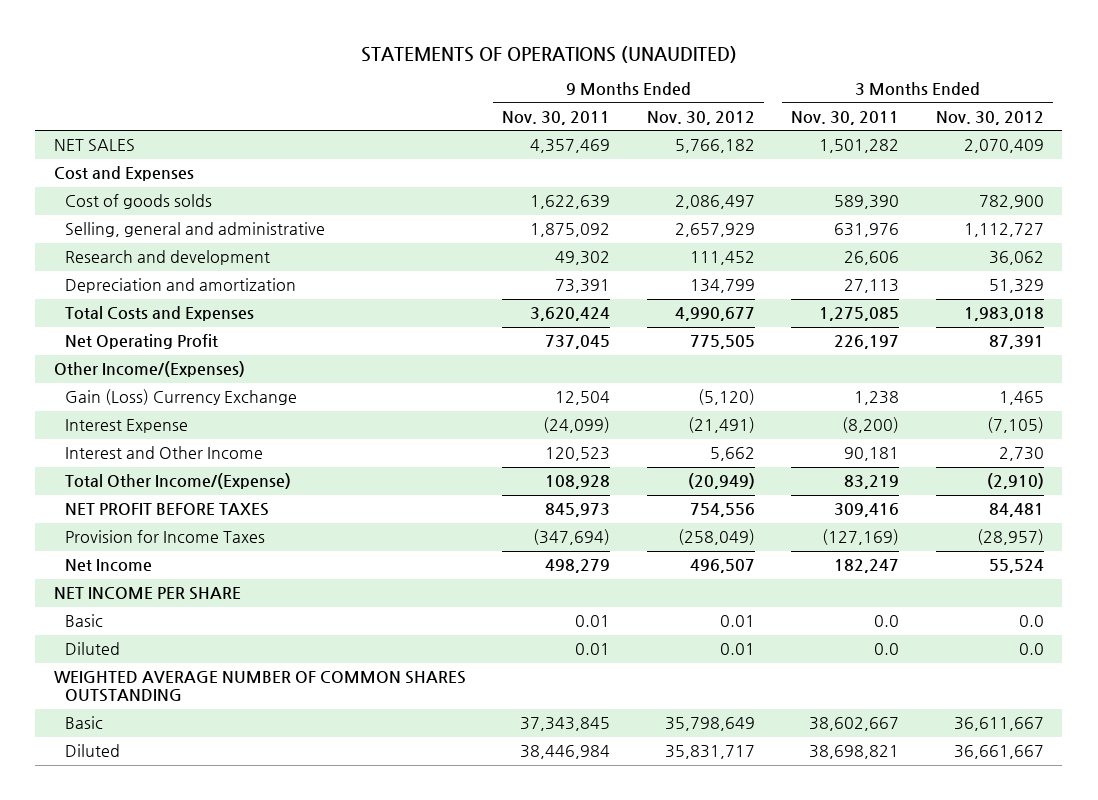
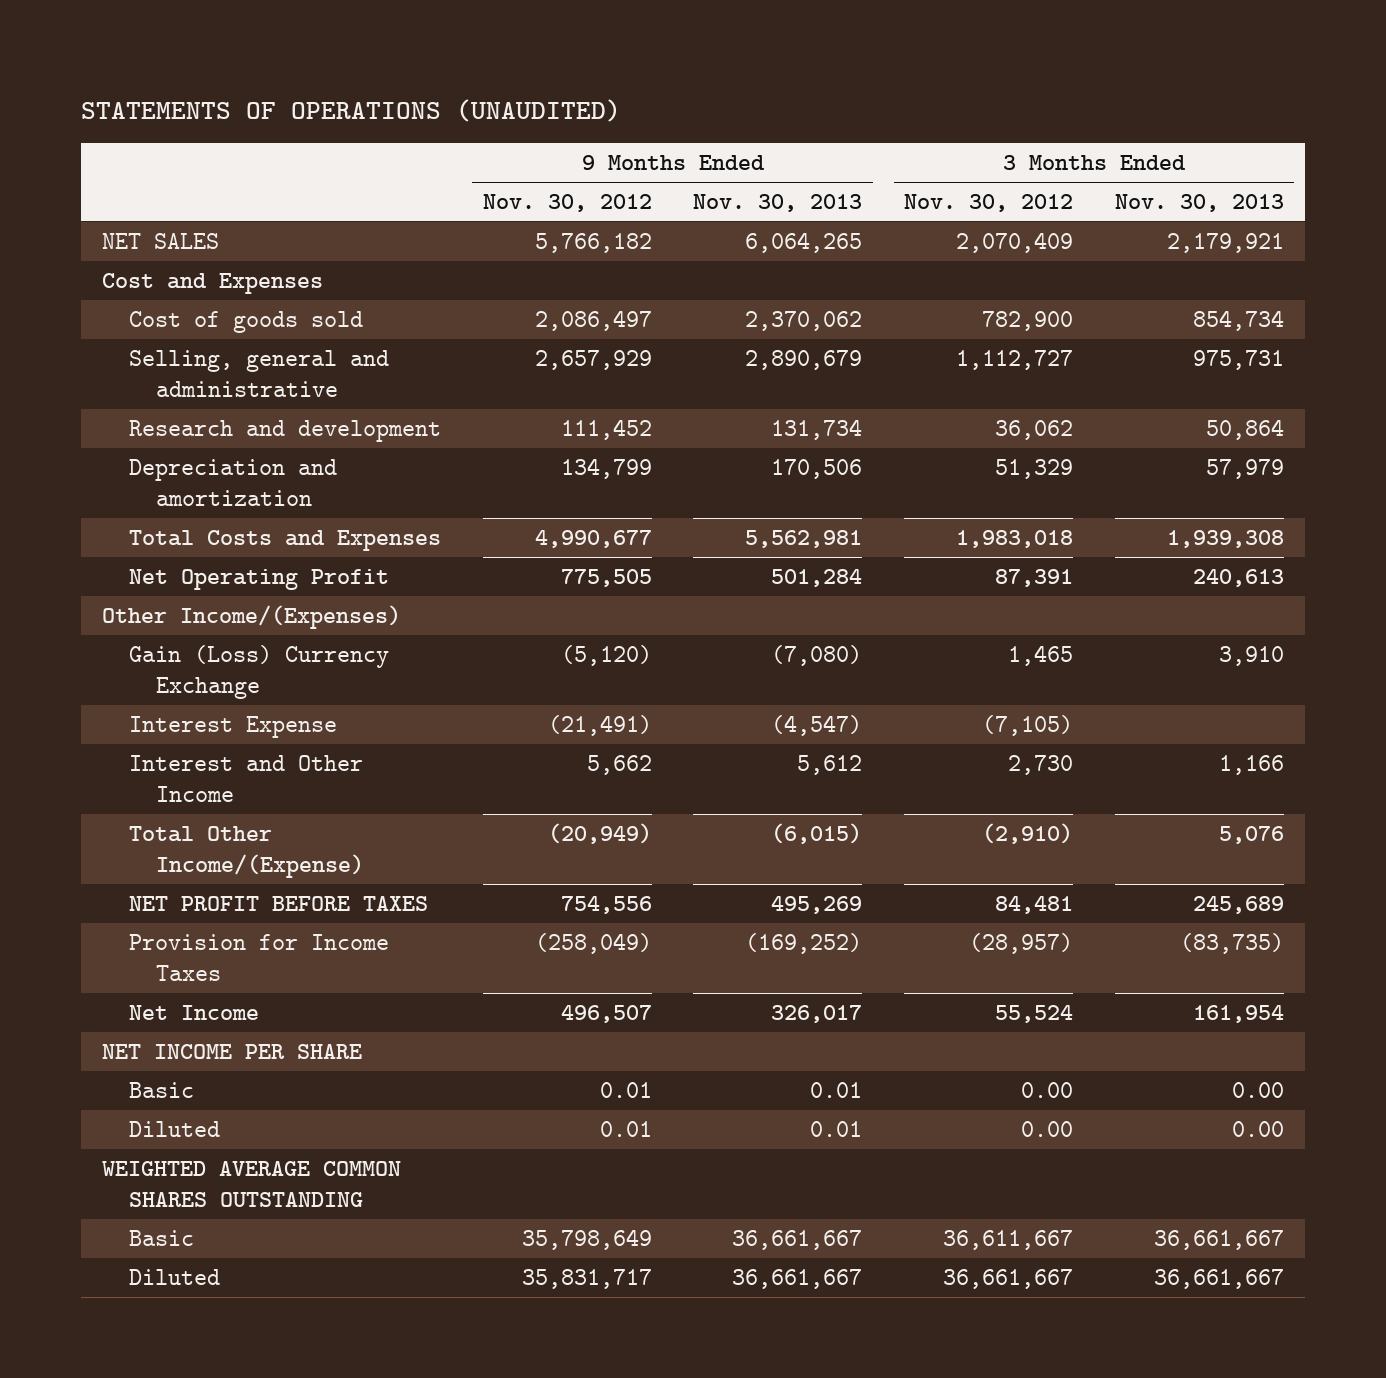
[502,111,611,126] Nov. 30, 2011 -> none
[791,111,900,126] Nov. 30, 2011 -> none
none -> [693,193,863,212] Nov. 30, 2013
none -> [1115,193,1285,212] Nov. 30, 2013
[64,194,212,210] Cost of goods solds -> [128,310,363,333] Cost of goods sold
[1019,615,1045,628] 0.0 -> [1021,1081,1074,1098] 0.00
[1019,643,1045,656] 0.0 -> [1021,1120,1074,1137] 0.00
[53,671,466,703] WEIGHTED AVERAGE NUMBER OF COMMON SHARES OUTSTANDING -> [101,1160,401,1207] WEIGHTED AVERAGE COMMON SHARES OUTSTANDING

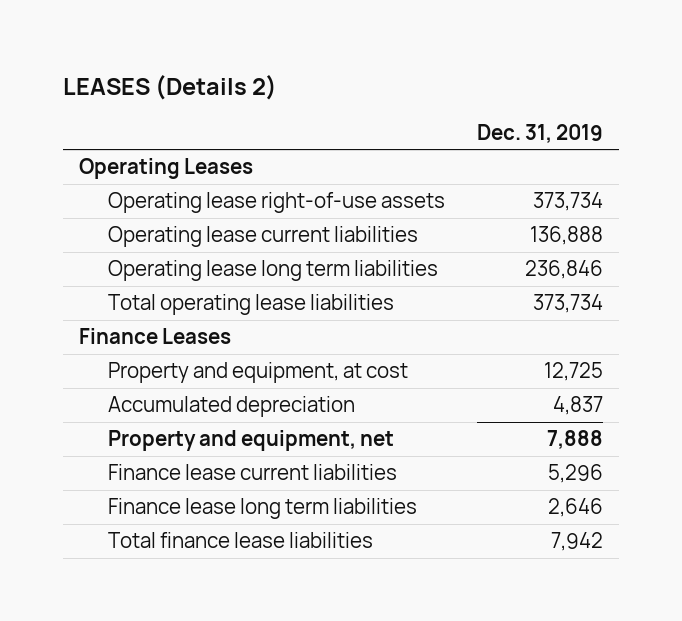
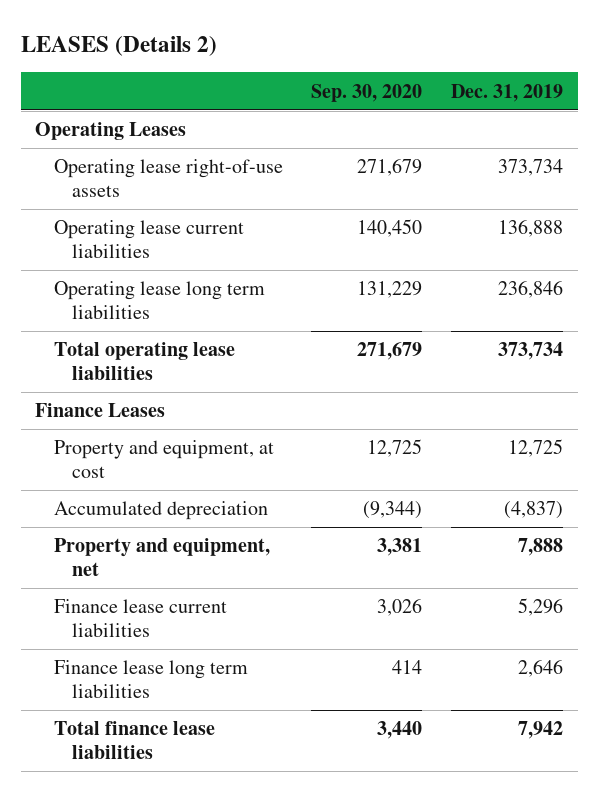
none -> [311,83,423,102] Sep. 30, 2020
[553,396,604,416] 4,837 -> [504,501,564,520] (4,837)

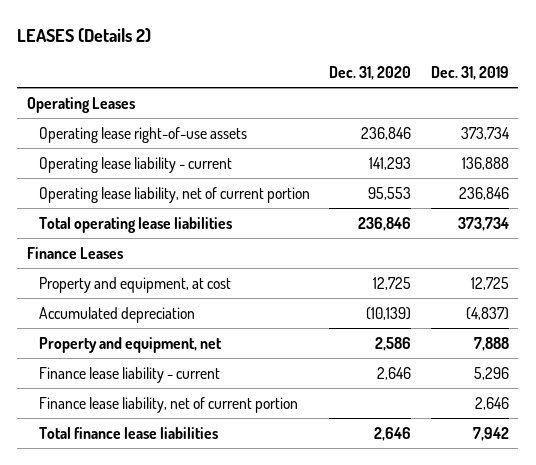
[311,83,423,102] Sep. 30, 2020 -> none
none -> [329,66,412,81] Dec. 31, 2020
[53,220,244,258] Operating lease current liabilities -> [38,156,232,173] Operating lease liability - current
[53,281,265,319] Operating lease long term liabilities -> [38,186,310,203] Operating lease liability, net of current portion
[53,599,227,637] Finance lease current liabilities -> [38,366,220,383] Finance lease liability - current
[53,660,248,698] Finance lease long term liabilities -> [38,396,298,413] Finance lease liability, net of current portion

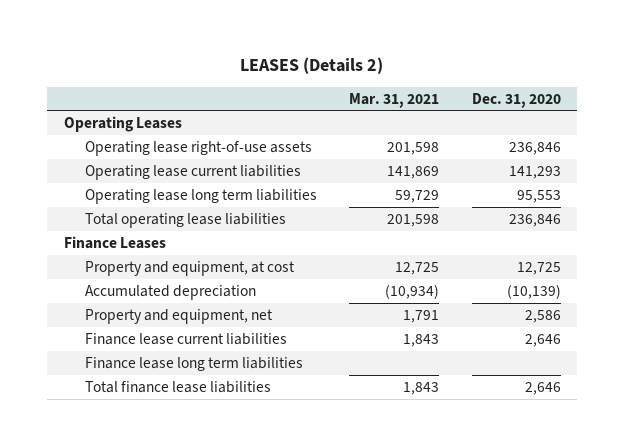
[430,66,509,81] Dec. 31, 2019 -> none
none -> [349,92,440,108] Mar. 31, 2021
[38,156,232,173] Operating lease liability - current -> [84,164,301,180] Operating lease current liabilities
[38,186,310,203] Operating lease liability, net of current portion -> [84,188,317,204] Operating lease long term liabilities
[38,366,220,383] Finance lease liability - current -> [84,332,287,345] Finance lease current liabilities
[38,396,298,413] Finance lease liability, net of current portion -> [84,356,303,371] Finance lease long term liabilities

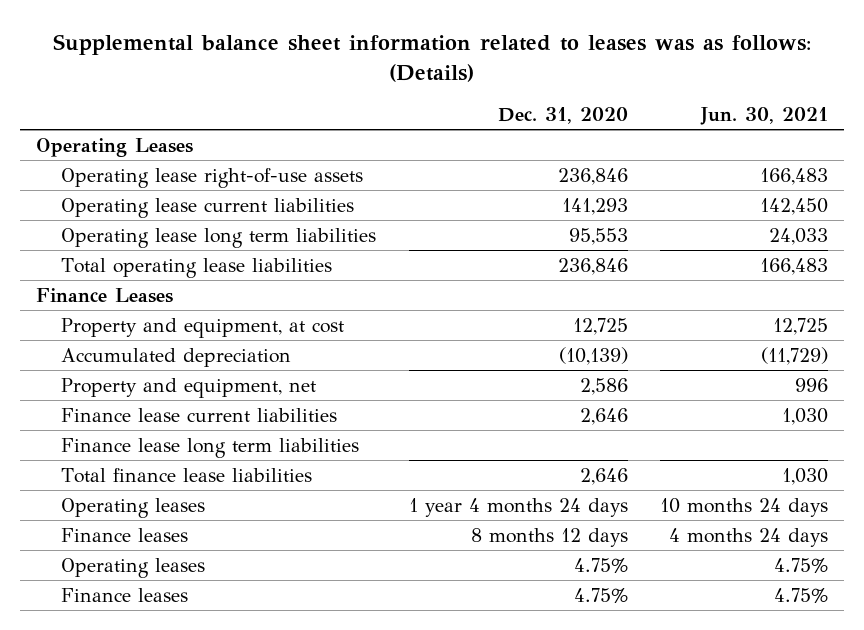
[240,57,384,75] LEASES (Details 2) -> [52,33,811,82] Supplemental balance sheet information related to leases was as follows: (Details)
[349,92,440,108] Mar. 31, 2021 -> none
none -> [699,106,828,125] Jun. 30, 2021
none -> [61,497,206,518] Operating leases
none -> [61,527,189,542] Finance leases
none -> [61,557,206,578] Operating leases
none -> [61,587,189,602] Finance leases

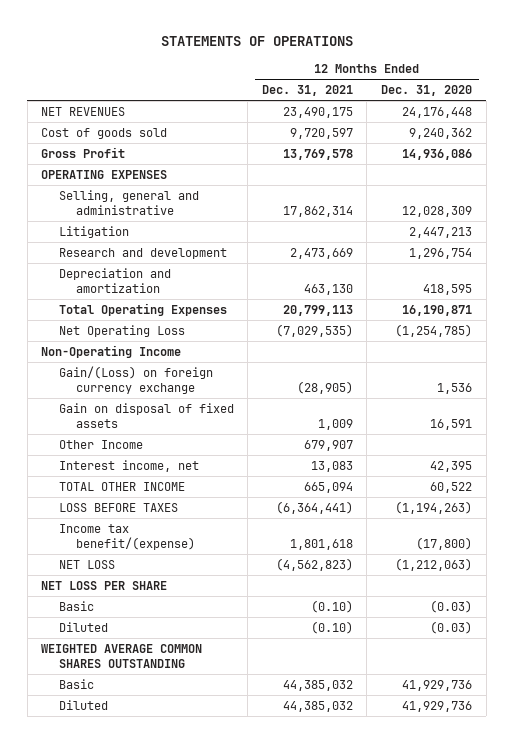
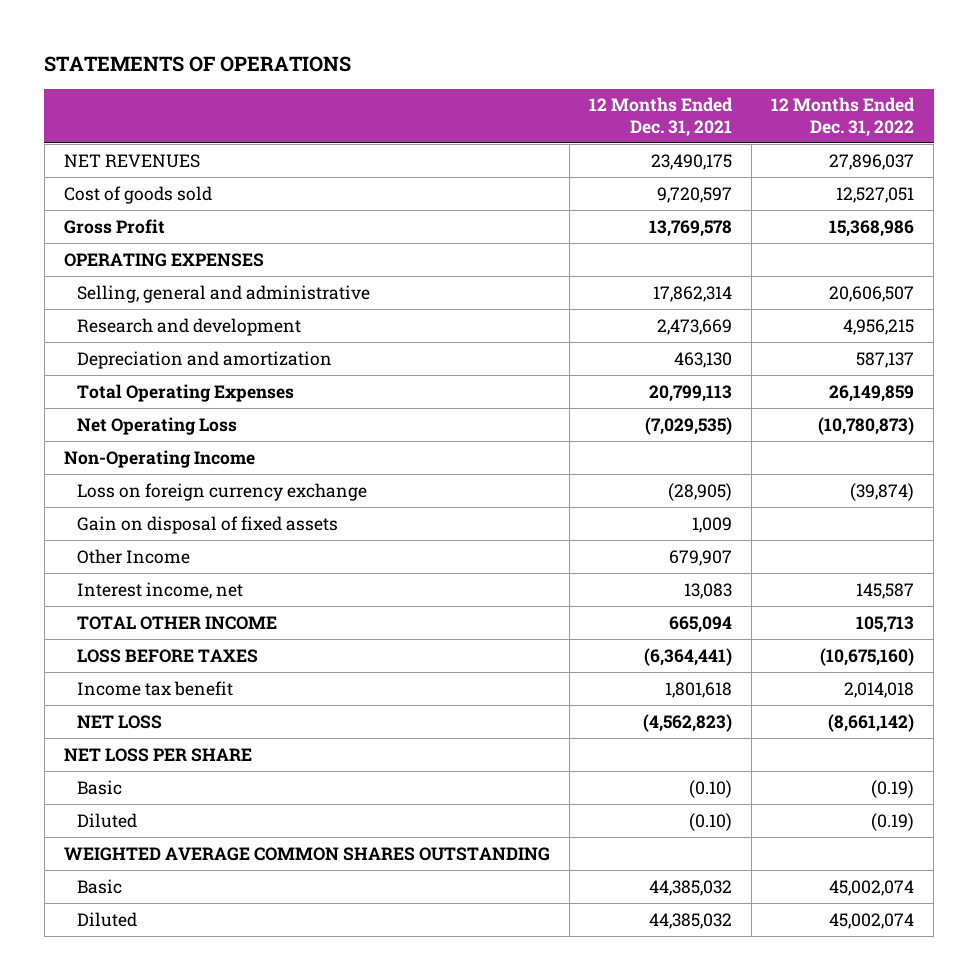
[381,85,473,97] Dec. 31, 2020 -> none
none -> [771,97,916,137] 12 Months Ended Dec. 31, 2022
[58,225,129,238] Litigation -> none
[58,365,213,394] Gain/(Loss) on foreign currency exchange -> [77,482,368,501] Loss on foreign currency exchange
[58,523,195,550] Income tax benefit/(expense) -> [77,680,234,696] Income tax benefit

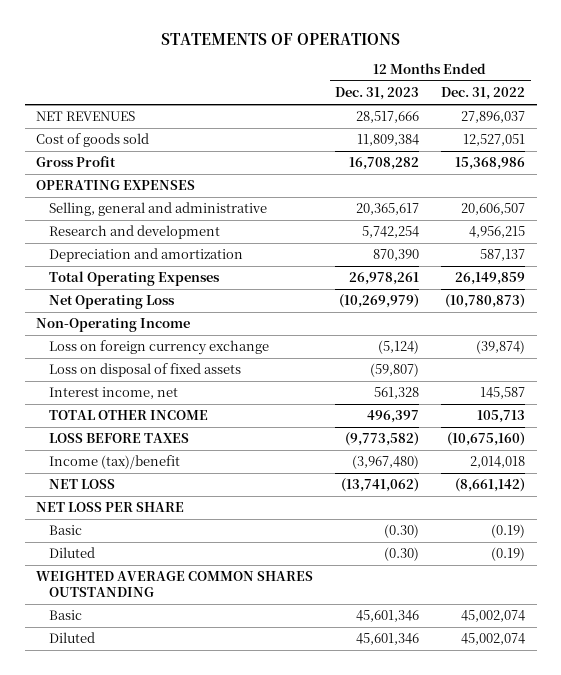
[589,97,734,137] 12 Months Ended Dec. 31, 2021 -> none
none -> [335,87,420,101] Dec. 31, 2023
[77,548,191,564] Other Income -> none
[77,515,339,534] Gain on disposal of fixed assets -> [48,363,241,378] Loss on disposal of fixed assets
[77,680,234,696] Income tax benefit -> [48,455,180,470] Income (tax)/benefit

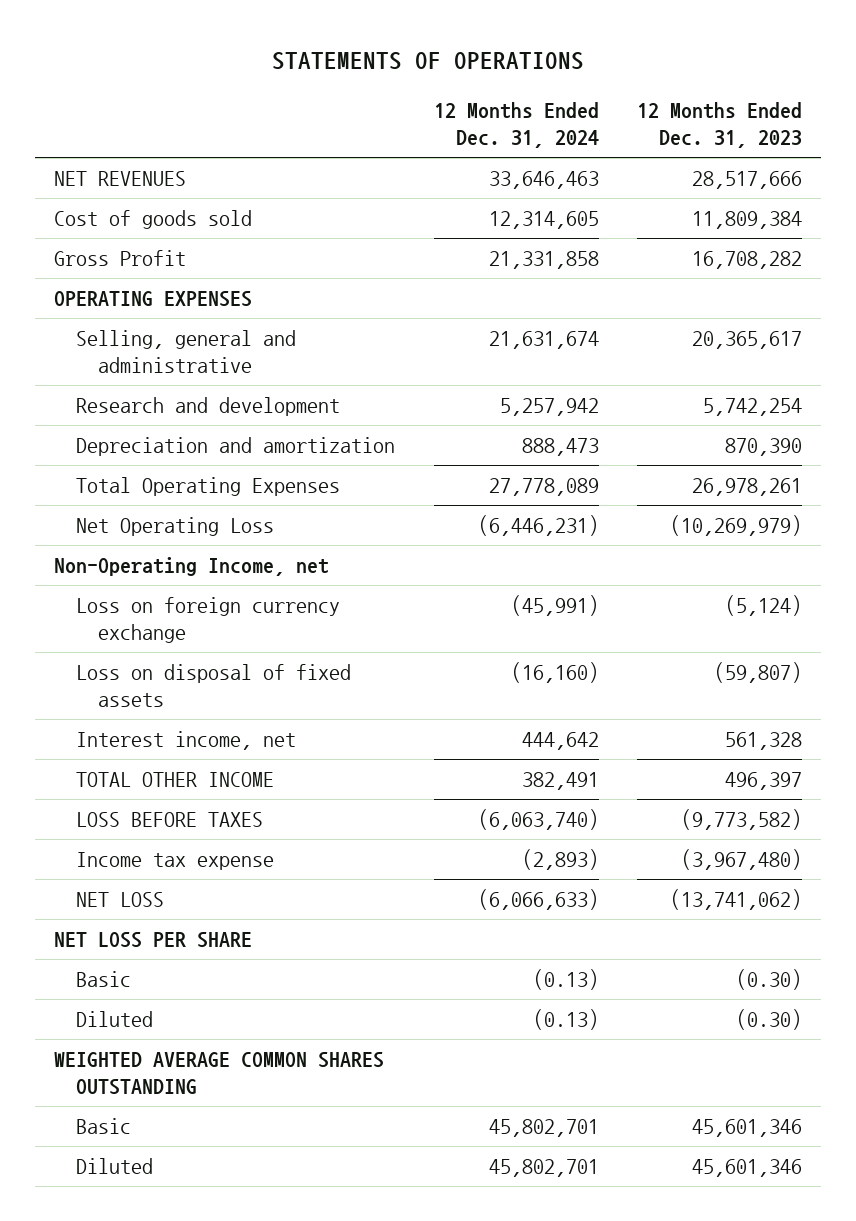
[441,87,526,101] Dec. 31, 2022 -> none
none -> [433,101,599,149] 12 Months Ended Dec. 31, 2024
[35,318,190,333] Non-Operating Income -> [54,556,330,576] Non-Operating Income, net
[48,455,180,470] Income (tax)/benefit -> [76,851,275,870] Income tax expense

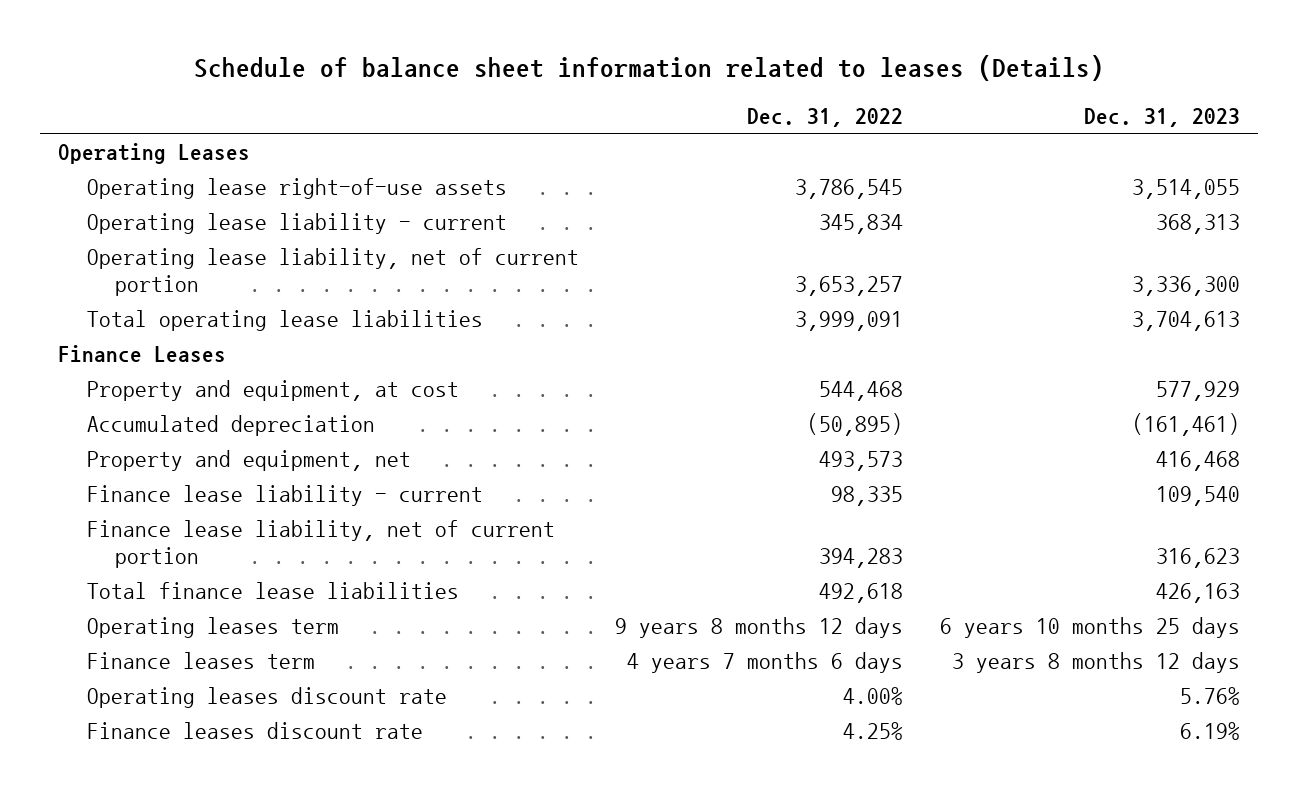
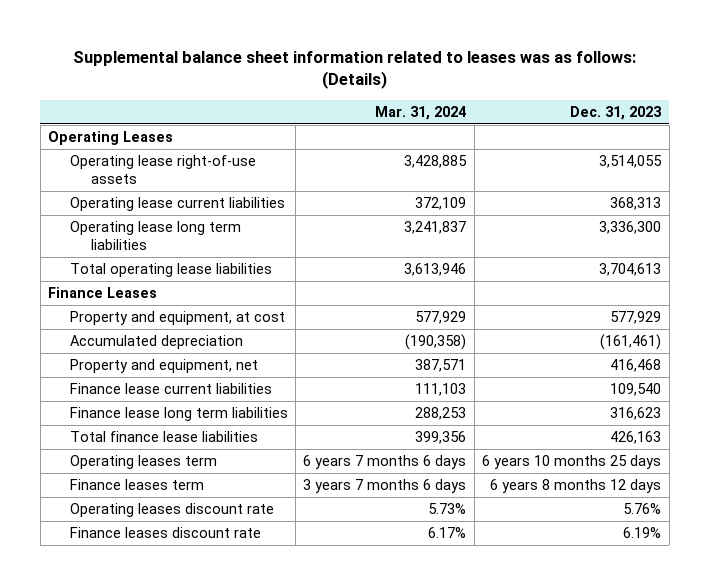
[194,54,1105,81] Schedule of balance sheet information related to leases (Details) -> [72,50,636,90] Supplemental balance sheet information related to leases was as follows: (Details)
[747,108,904,128] Dec. 31, 2022 -> none
none -> [375,105,467,120] Mar. 31, 2024
[86,212,507,234] Operating lease liability - current -> [69,197,285,212] Operating lease current liabilities
[86,247,579,297] Operating lease liability, net of current portion -> [69,221,241,250] Operating lease long term liabilities
[86,484,483,506] Finance lease liability - current -> [69,383,272,395] Finance lease current liabilities
[86,519,555,569] Finance lease liability, net of current portion -> [69,407,288,422] Finance lease long term liabilities
[952,651,1241,673] 3 years 8 months 12 days -> [490,479,662,494] 6 years 8 months 12 days

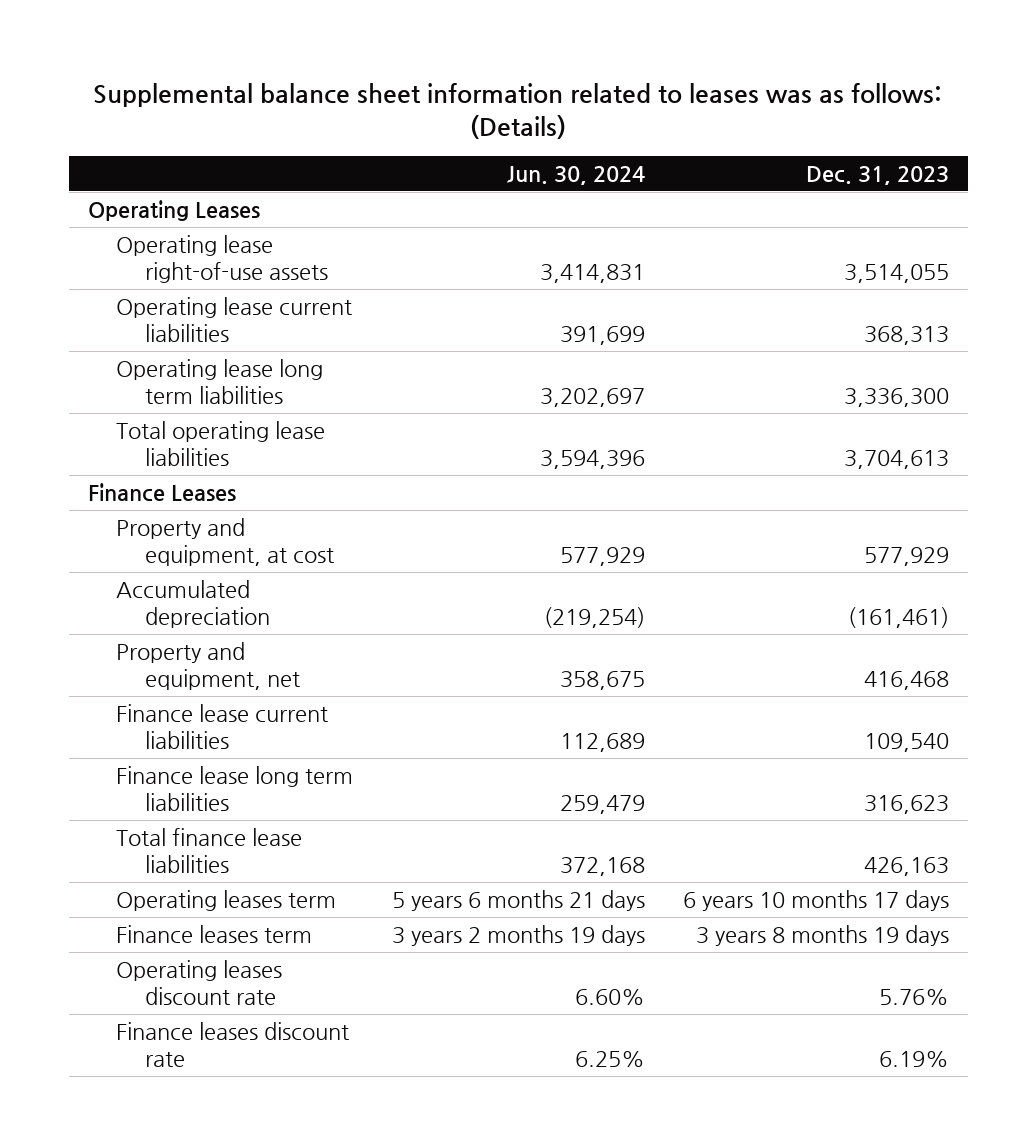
[375,105,467,120] Mar. 31, 2024 -> none
none -> [506,165,645,185] Jun. 30, 2024
[482,455,662,470] 6 years 10 months 25 days -> [682,889,949,911] 6 years 10 months 17 days
[490,479,662,494] 6 years 8 months 12 days -> [695,924,949,946] 3 years 8 months 19 days

